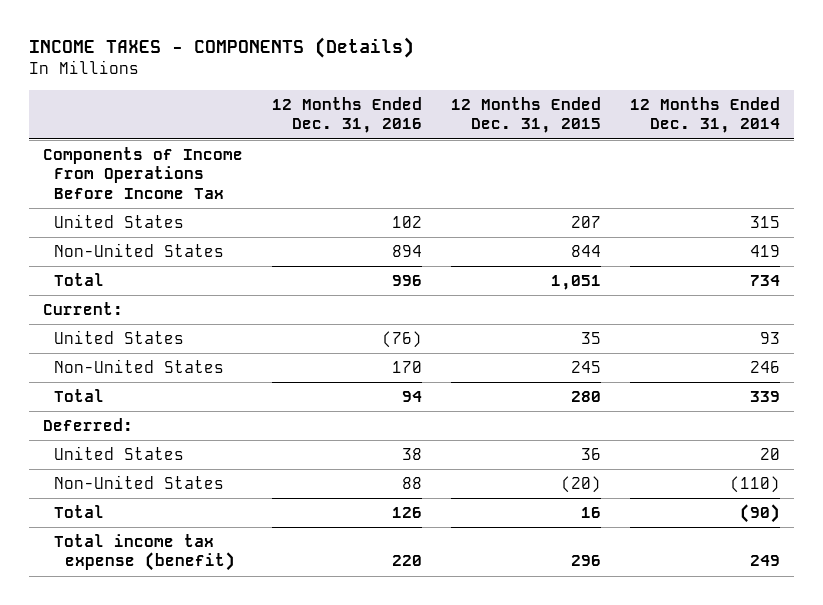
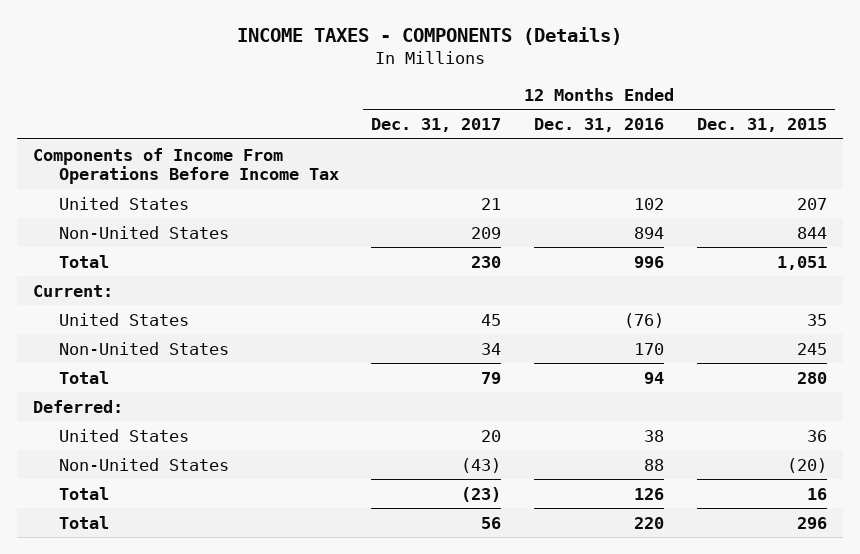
[629,97,780,134] 12 Months Ended Dec. 31, 2014 -> none
none -> [371,117,502,132] Dec. 31, 2017
[54,534,236,572] Total income tax expense (benefit) -> [58,515,109,529] Total

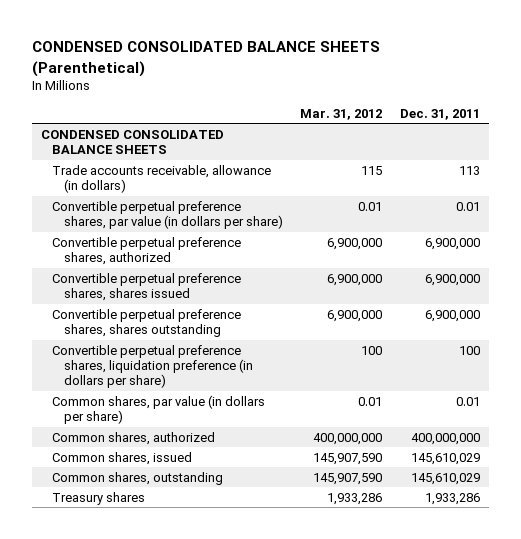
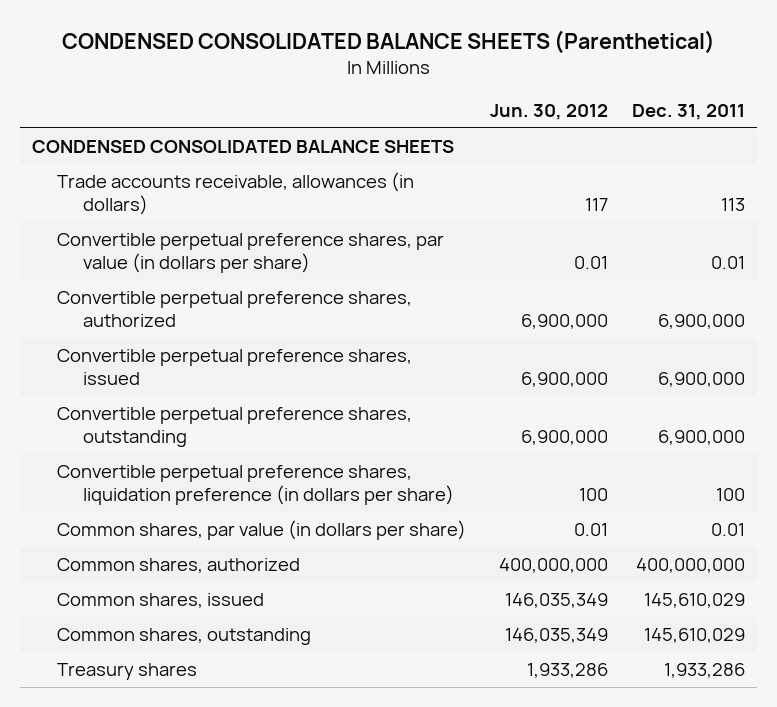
[300,108,383,120] Mar. 31, 2012 -> none
none -> [490,103,609,120] Jun. 30, 2012
[52,164,272,194] Trade accounts receivable, allowance (in dollars) -> [57,172,415,215] Trade accounts receivable, allowances (in dollars)
[52,272,242,302] Convertible perpetual preference shares, shares issued -> [57,349,413,385] Convertible perpetual preference shares, issued
[52,308,242,338] Convertible perpetual preference shares, shares outstanding -> [57,407,413,447] Convertible perpetual preference shares, outstanding

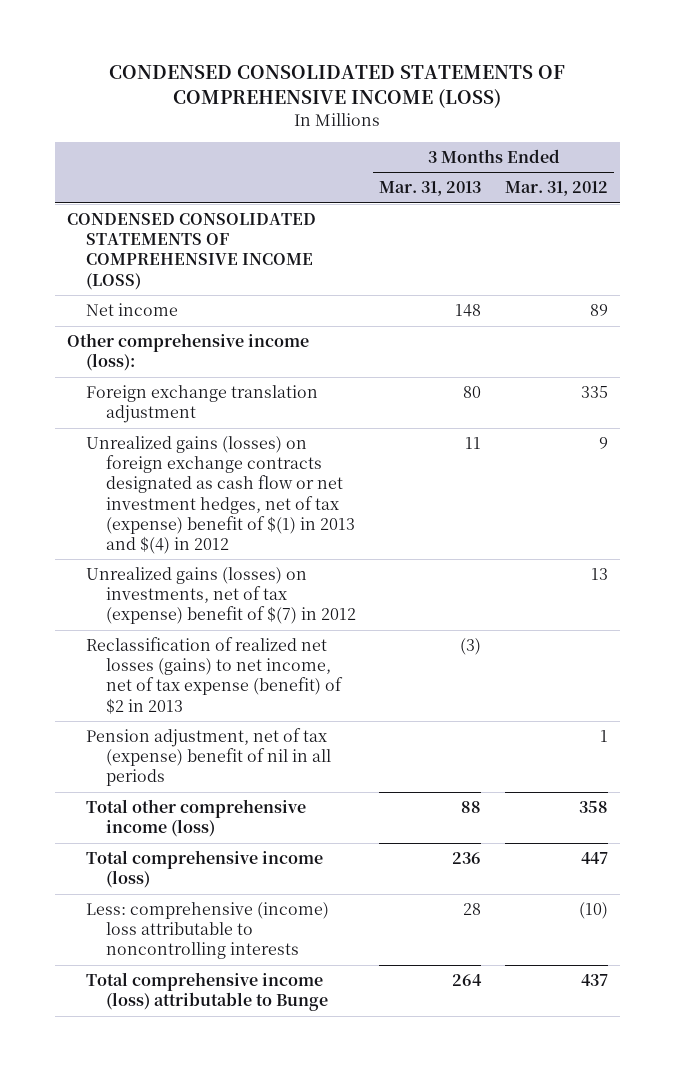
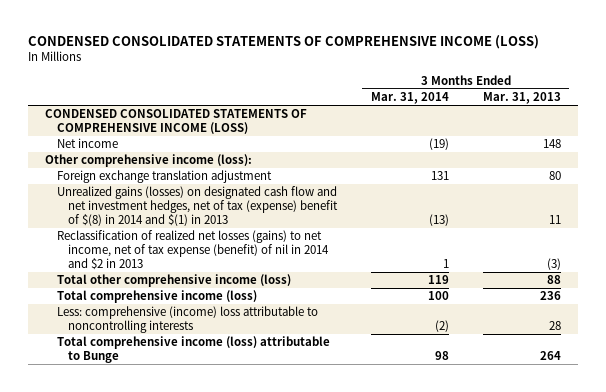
[504,181,608,197] Mar. 31, 2012 -> none
none -> [370,92,449,105] Mar. 31, 2014
[86,567,356,625] Unrealized gains (losses) on investments, net of tax (expense) benefit of $(7) in 2012 -> none
[86,728,331,787] Pension adjustment, net of tax (expense) benefit of nil in all periods -> none
[86,436,355,554] Unrealized gains (losses) on foreign exchange contracts designated as cash flow or net investment hedges, net of tax (expense) benefit of $(1) in 2013 and $(4) in 2012 -> [56,186,339,226] Unrealized gains (losses) on designated cash flow and net investment hedges, net of tax (expense) benefit of $(8) in 2014 and $(1) in 2013
[86,637,343,714] Reclassification of realized net losses (gains) to net income, net of tax expense (benefit) of $2 in 2013 -> [56,230,330,270] Reclassification of realized net losses (gains) to net income, net of tax expense (benefit) of nil in 2014 and $2 in 2013

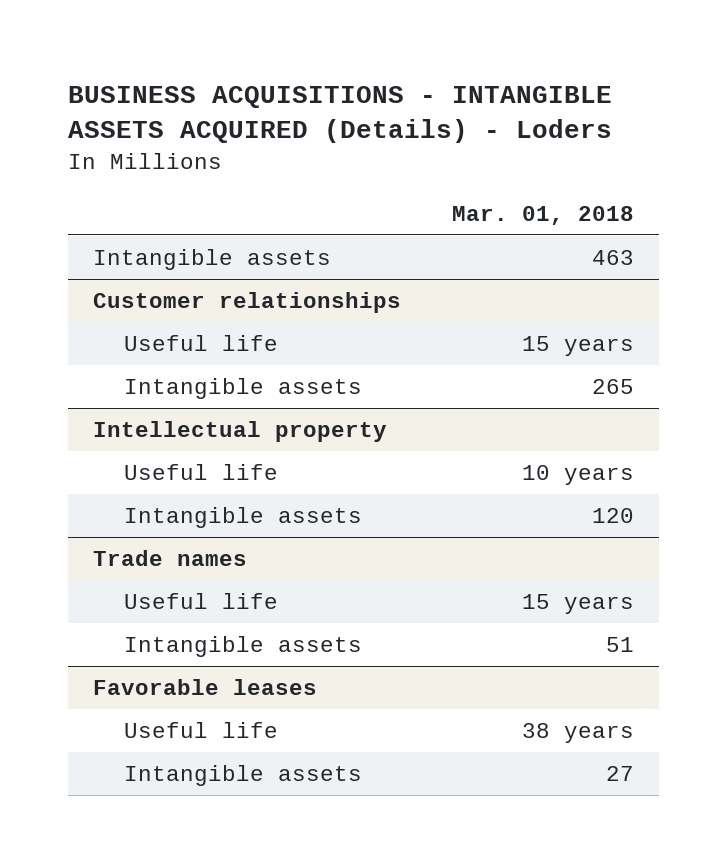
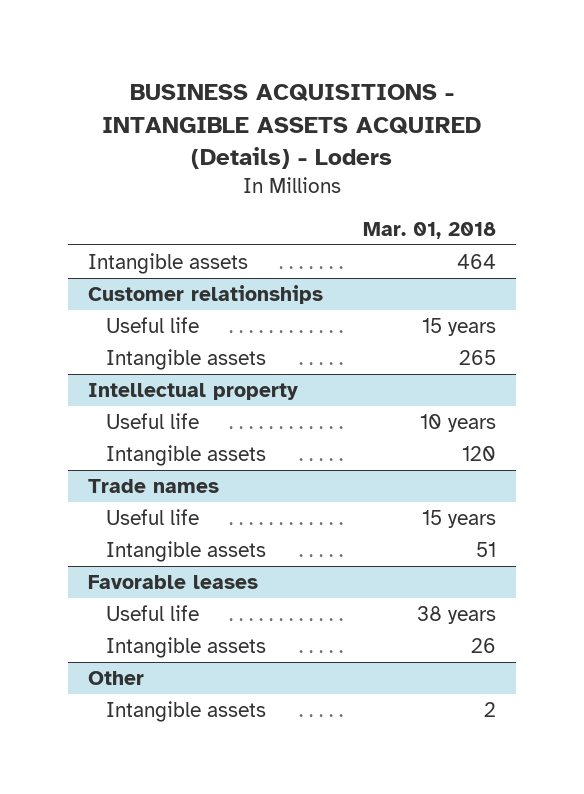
[591,249,634,265] 463 -> [457,253,497,269] 464
[605,765,634,781] 27 -> [471,637,497,653] 26
none -> [88,670,145,685] Other
none -> [105,700,266,722] Intangible assets

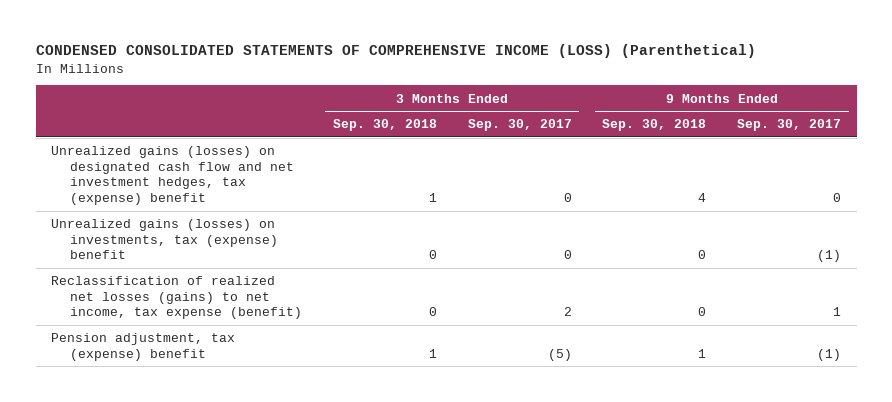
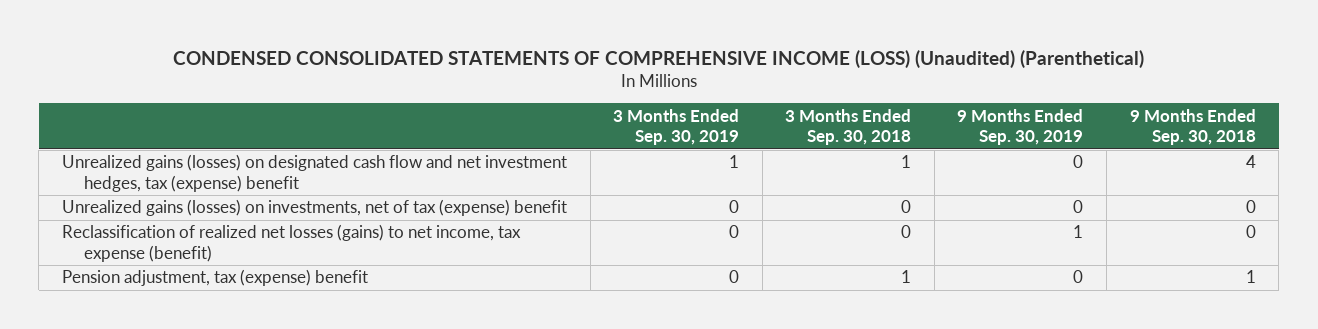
[35,44,756,59] CONDENSED CONSOLIDATED STATEMENTS OF COMPREHENSIVE INCOME (LOSS) (Parenthetical) -> [172,49,1144,68] CONDENSED CONSOLIDATED STATEMENTS OF COMPREHENSIVE INCOME (LOSS) (Unaudited) (Parenthetical)
[467,119,572,132] Sep. 30, 2017 -> none
[737,119,842,132] Sep. 30, 2017 -> none
none -> [613,108,740,145] 3 Months Ended Sep. 30, 2019
none -> [957,108,1084,145] 9 Months Ended Sep. 30, 2019
[51,219,278,260] Unrealized gains (losses) on investments, tax (expense) benefit -> [61,199,567,217] Unrealized gains (losses) on investments, net of tax (expense) benefit

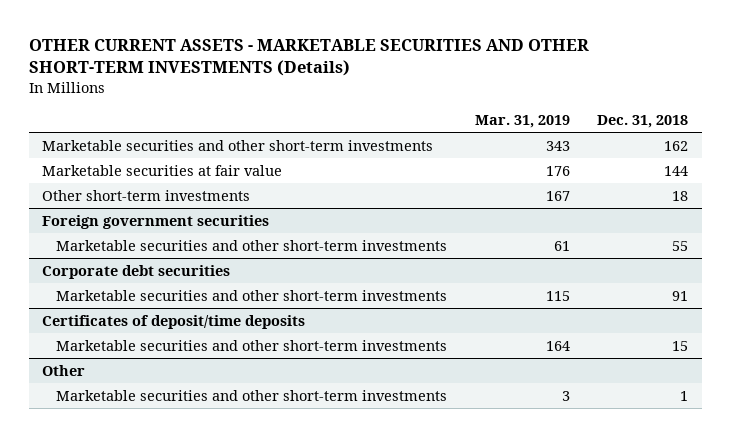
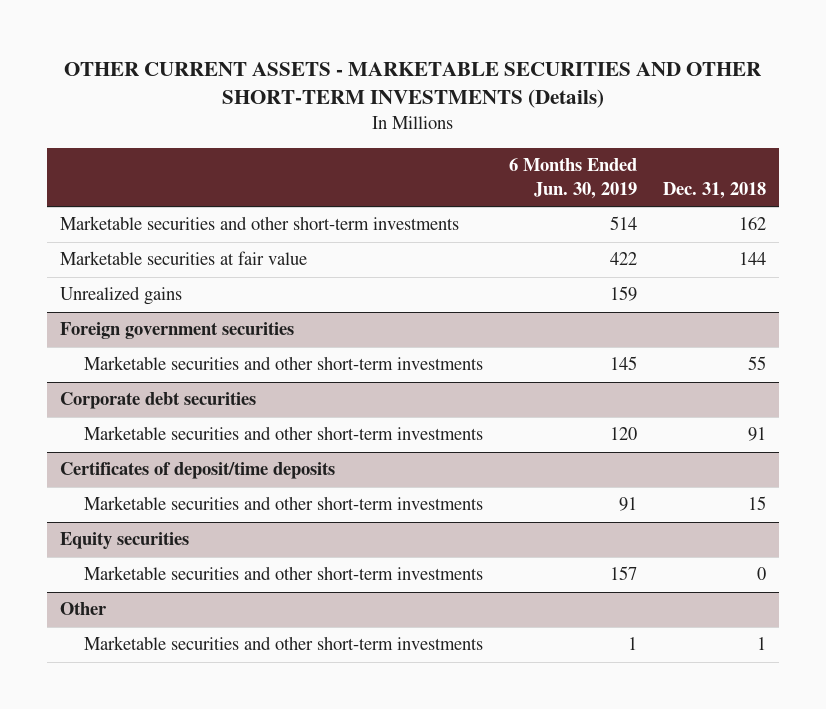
[474,114,570,128] Mar. 31, 2019 -> none
none -> [509,158,638,199] 6 Months Ended Jun. 30, 2019
[42,189,251,201] Other short-term investments -> none
none -> [59,286,182,306] Unrealized gains
none -> [59,532,189,550] Equity securities
none -> [84,566,484,581] Marketable securities and other short-term investments

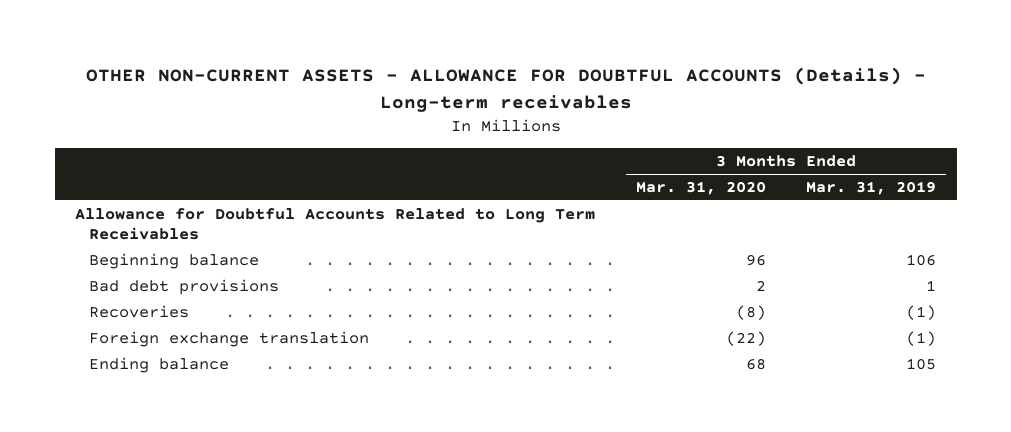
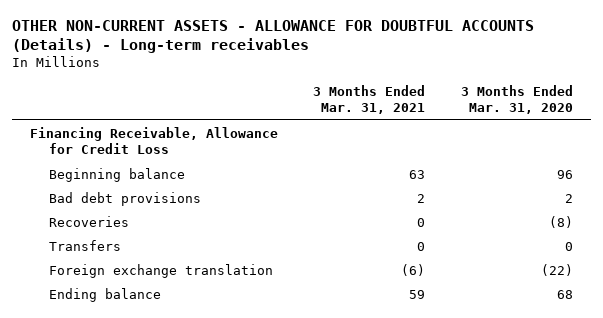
[806,181,937,196] Mar. 31, 2019 -> none
none -> [313,85,426,115] 3 Months Ended Mar. 31, 2021
[75,207,596,241] Allowance for Doubtful Accounts Related to Long Term Receivables -> [29,126,278,154] Financing Receivable, Allowance for Credit Loss
none -> [49,239,122,251] Transfers

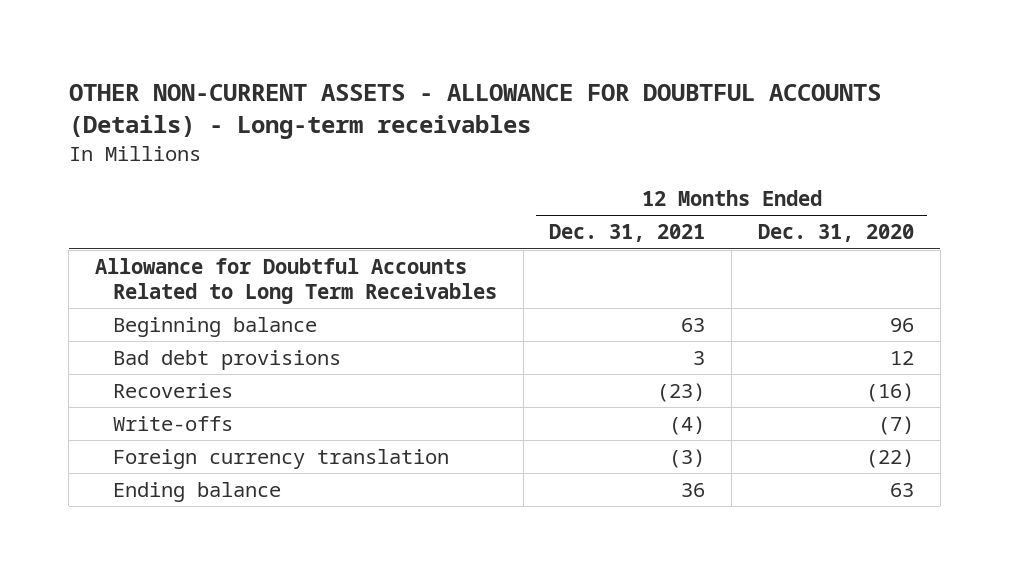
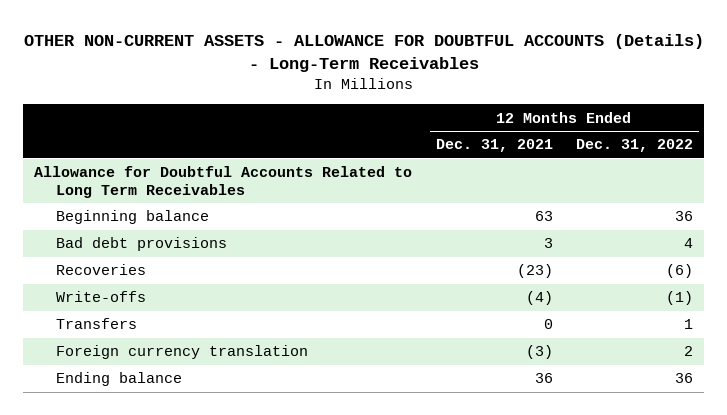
[68,84,881,140] OTHER NON-CURRENT ASSETS - ALLOWANCE FOR DOUBTFUL ACCOUNTS (Details) - Long-term receivables -> [23,33,704,73] OTHER NON-CURRENT ASSETS - ALLOWANCE FOR DOUBTFUL ACCOUNTS (Details) - Long-Term Receivables
[758,224,915,243] Dec. 31, 2020 -> none
none -> [575,139,693,153] Dec. 31, 2022
none -> [55,318,137,330] Transfers

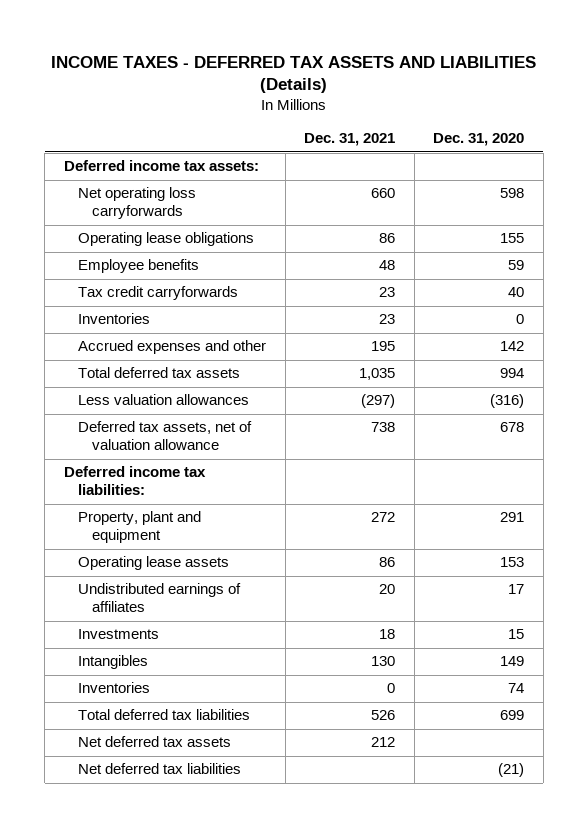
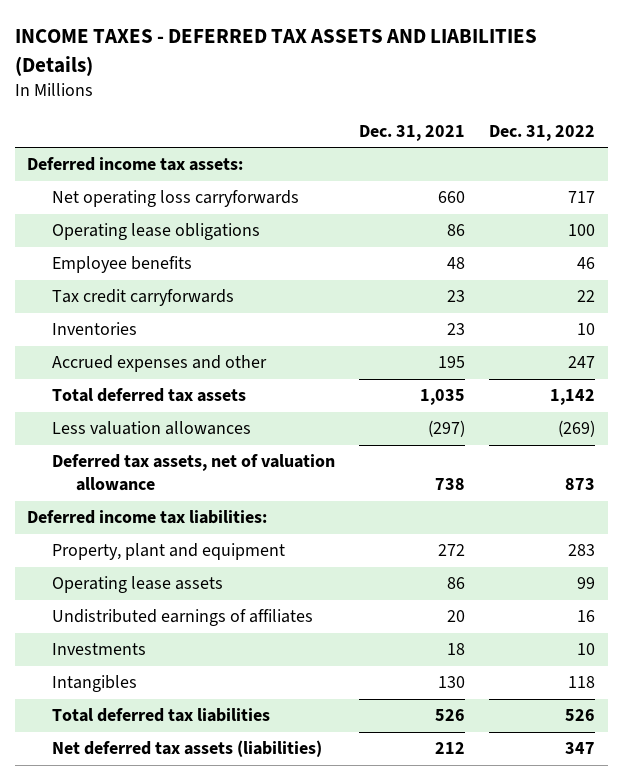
[433,133,525,147] Dec. 31, 2020 -> none
none -> [489,124,596,141] Dec. 31, 2022
[78,682,151,694] Inventories -> none
[78,763,242,775] Net deferred tax liabilities -> none
[78,736,232,748] Net deferred tax assets -> [51,740,322,758] Net deferred tax assets (liabilities)

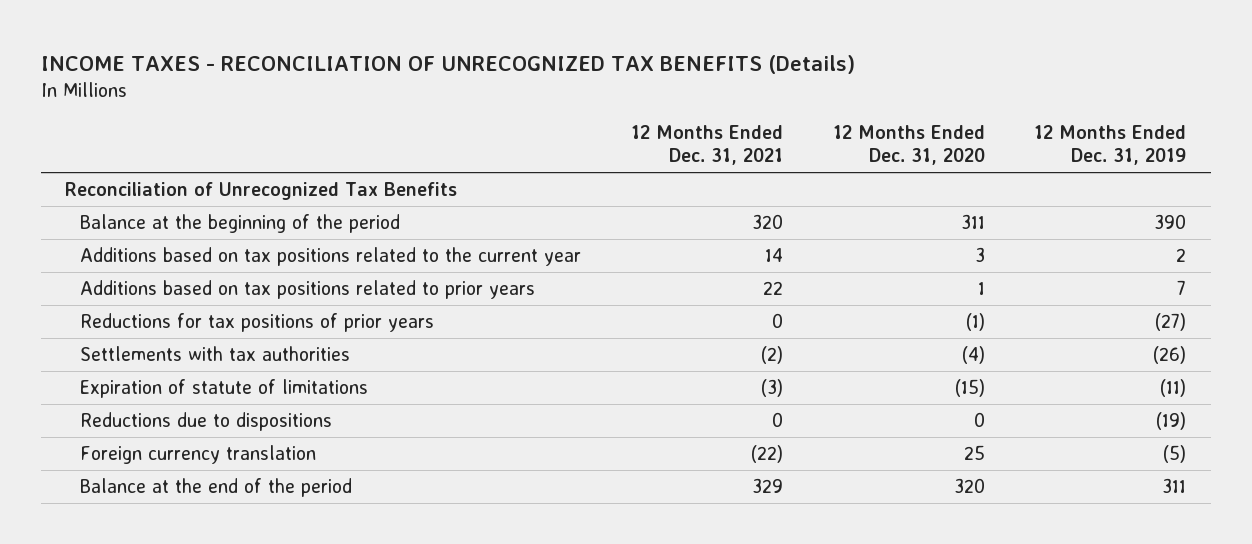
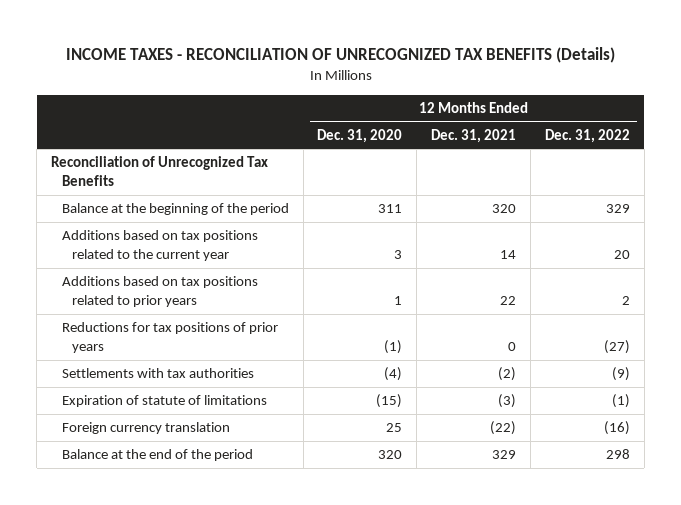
[1034,125,1187,166] 12 Months Ended Dec. 31, 2019 -> none
none -> [544,128,630,143] Dec. 31, 2022
[80,412,333,432] Reductions due to dispositions -> none

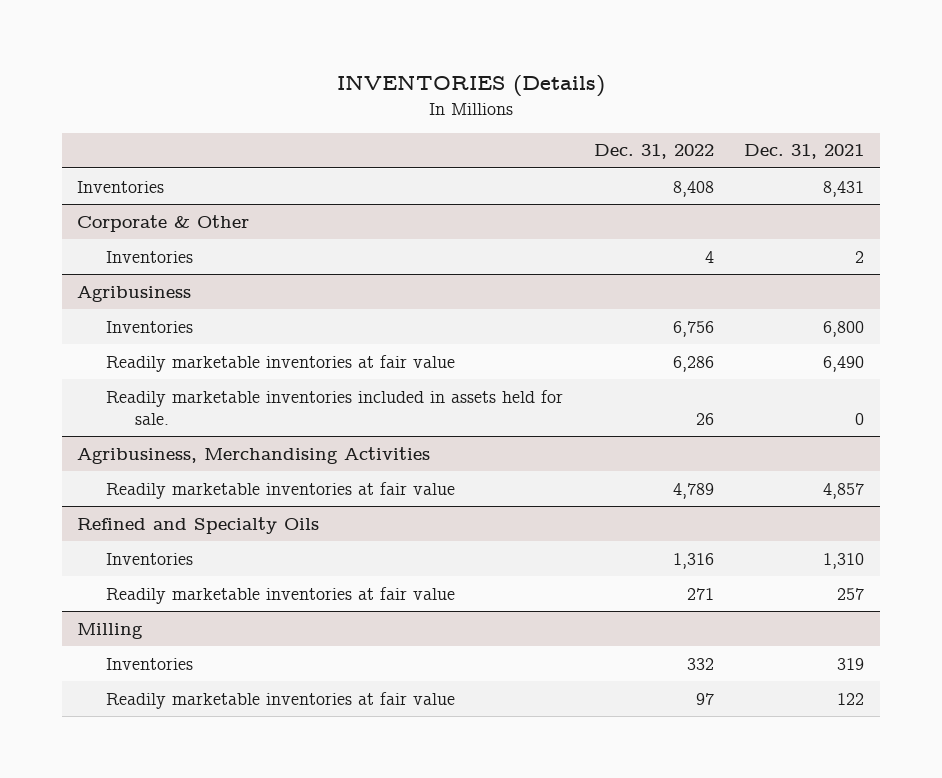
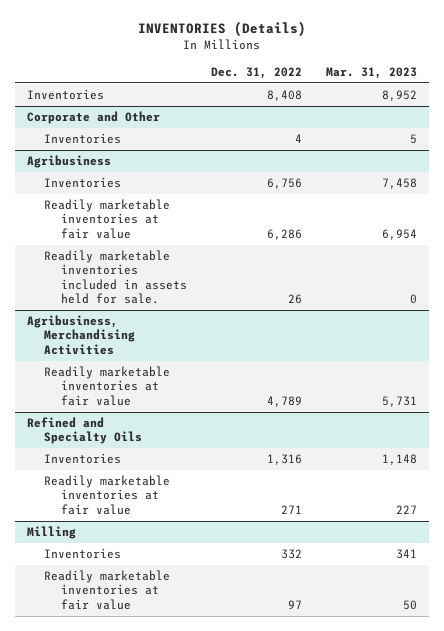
[744,144,865,160] Dec. 31, 2021 -> none
none -> [326,66,418,79] Mar. 31, 2023
[77,214,250,232] Corporate & Other -> [26,110,160,124] Corporate and Other

